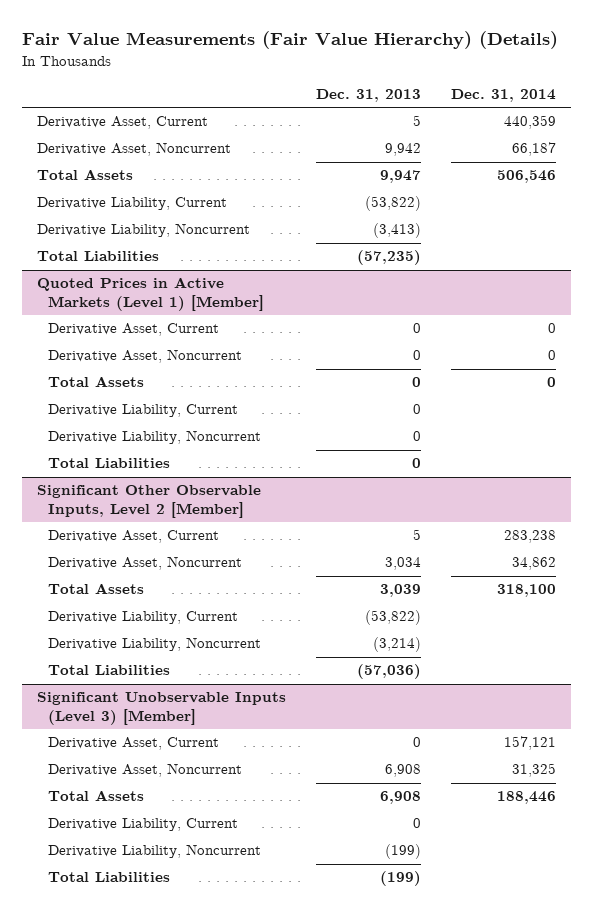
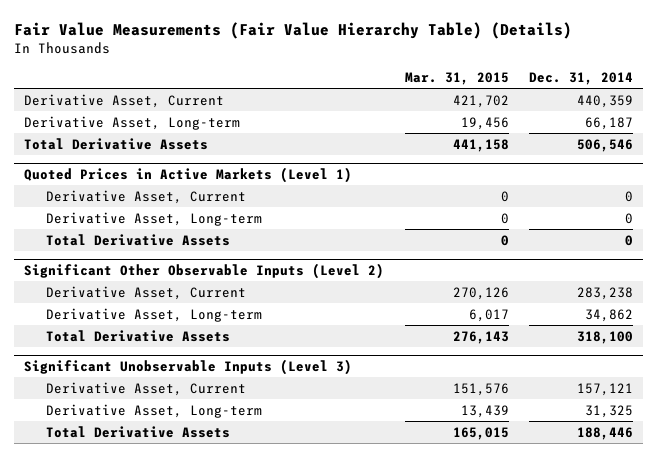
[21,31,558,50] Fair Value Measurements (Fair Value Hierarchy) (Details) -> [14,21,573,39] Fair Value Measurements (Fair Value Hierarchy Table) (Details)
[316,89,422,103] Dec. 31, 2013 -> none
none -> [404,71,509,85] Mar. 31, 2015
[36,197,227,211] Derivative Liability, Current -> none
[36,223,250,238] Derivative Liability, Noncurrent -> none
[36,251,159,262] Total Liabilities -> none
[36,142,231,157] Derivative Asset, Noncurrent -> [24,115,241,130] Derivative Asset, Long-term
[36,169,133,181] Total Assets -> [24,137,209,150] Total Derivative Assets
[36,277,265,312] Quoted Prices in Active Markets (Level 1) [Member] -> [24,166,353,183] Quoted Prices in Active Markets (Level 1)
[48,404,239,418] Derivative Liability, Current -> none
[48,430,262,445] Derivative Liability, Noncurrent -> none
[48,458,171,469] Total Liabilities -> none
[48,349,243,364] Derivative Asset, Noncurrent -> [45,211,262,226] Derivative Asset, Long-term
[48,376,145,388] Total Assets -> [45,233,230,246] Total Derivative Assets
[36,485,261,519] Significant Other Observable Inputs, Level 2 [Member] -> [24,262,385,279] Significant Other Observable Inputs (Level 2)
[48,611,239,625] Derivative Liability, Current -> none
[48,637,262,652] Derivative Liability, Noncurrent -> none
[48,665,171,676] Total Liabilities -> none
[48,556,243,571] Derivative Asset, Noncurrent -> [45,307,262,322] Derivative Asset, Long-term
[48,583,145,595] Total Assets -> [45,329,230,342] Total Derivative Assets
[36,692,286,726] Significant Unobservable Inputs (Level 3) [Member] -> [24,358,353,375] Significant Unobservable Inputs (Level 3)
[48,818,239,832] Derivative Liability, Current -> none
[48,844,262,859] Derivative Liability, Noncurrent -> none
[48,872,171,883] Total Liabilities -> none
[48,763,243,778] Derivative Asset, Noncurrent -> [45,403,262,418] Derivative Asset, Long-term
[48,790,145,802] Total Assets -> [45,425,230,438] Total Derivative Assets

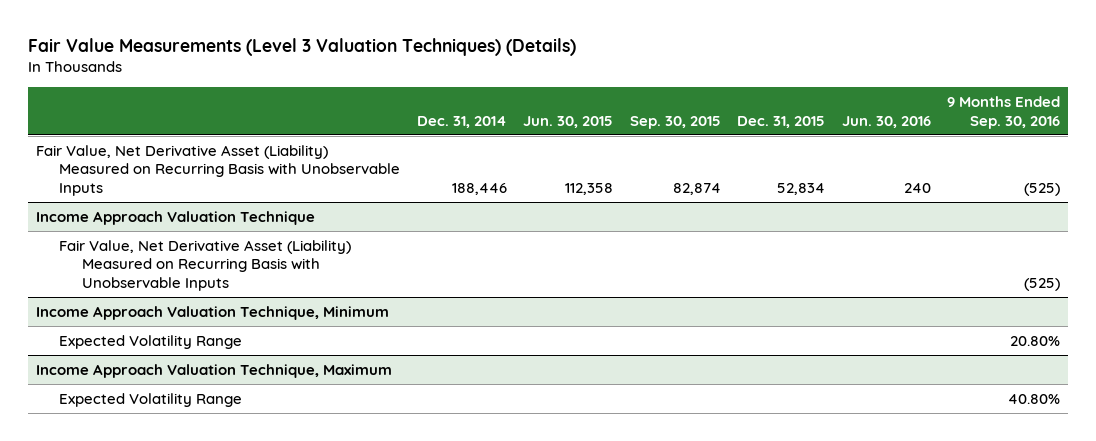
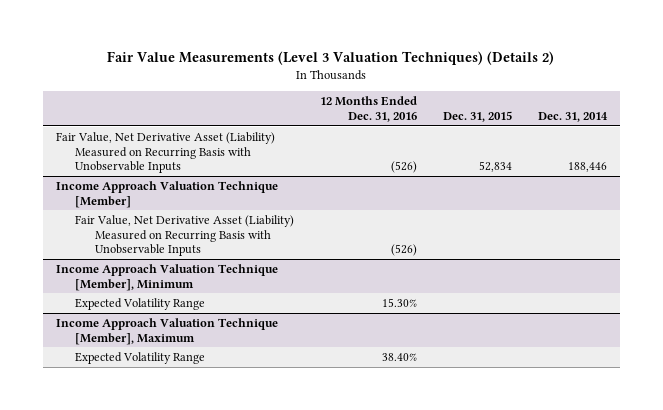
[27,37,576,56] Fair Value Measurements (Level 3 Valuation Techniques) (Details) -> [107,51,555,66] Fair Value Measurements (Level 3 Valuation Techniques) (Details 2)
[523,115,614,128] Jun. 30, 2015 -> none
[629,115,721,129] Sep. 30, 2015 -> none
[841,115,931,128] Jun. 30, 2016 -> none
[946,96,1060,129] 9 Months Ended Sep. 30, 2016 -> none
none -> [320,96,418,122] 12 Months Ended Dec. 31, 2016
[36,210,316,225] Income Approach Valuation Technique -> [55,180,278,208] Income Approach Valuation Technique [Member]
[36,305,390,320] Income Approach Valuation Technique, Minimum -> [55,263,278,291] Income Approach Valuation Technique [Member], Minimum
[36,363,393,378] Income Approach Valuation Technique, Maximum -> [55,317,278,345] Income Approach Valuation Technique [Member], Maximum

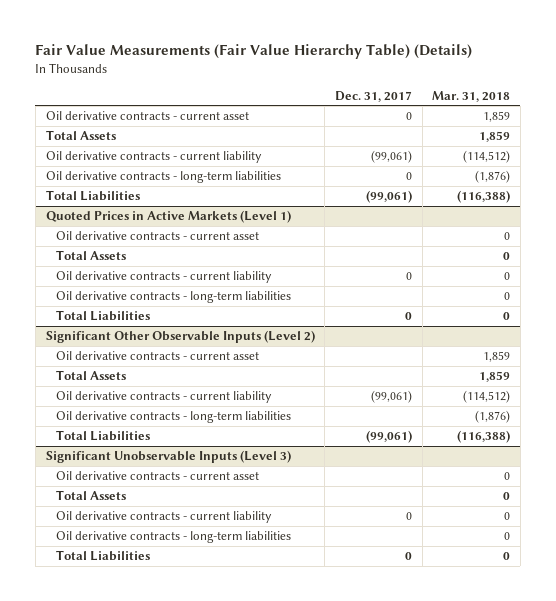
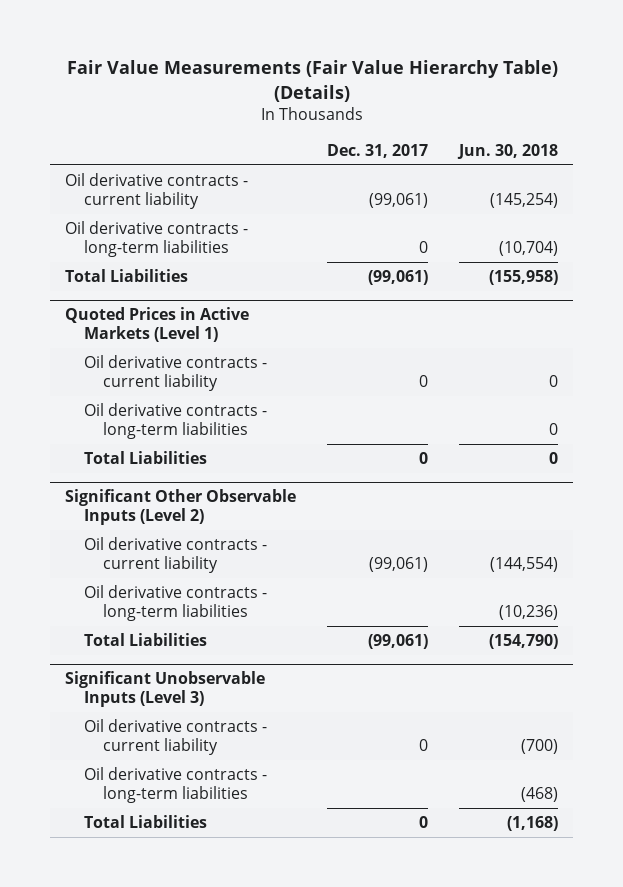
[432,90,511,102] Mar. 31, 2018 -> none
none -> [456,143,558,159] Jun. 30, 2018
[45,111,249,121] Oil derivative contracts - current asset -> none
[45,130,116,141] Total Assets -> none
[56,231,260,241] Oil derivative contracts - current asset -> none
[56,250,127,261] Total Assets -> none
[56,351,260,361] Oil derivative contracts - current asset -> none
[56,370,127,381] Total Assets -> none
[56,471,260,481] Oil derivative contracts - current asset -> none
[56,490,127,501] Total Assets -> none

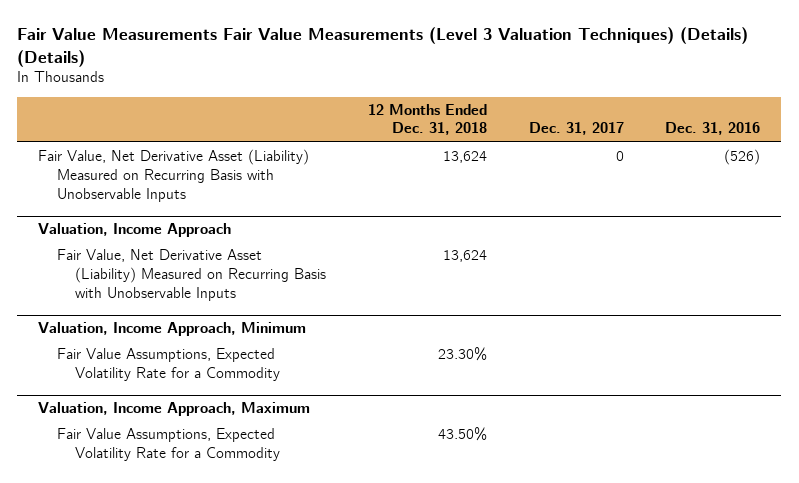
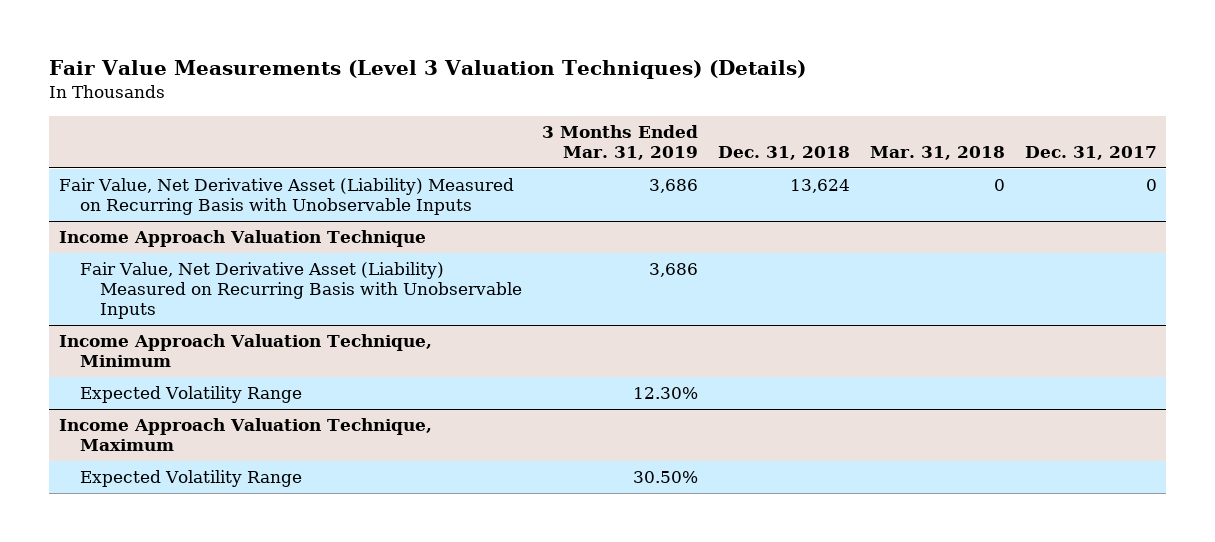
[17,27,749,67] Fair Value Measurements Fair Value Measurements (Level 3 Valuation Techniques) (Details) (Details) -> [49,60,807,80] Fair Value Measurements (Level 3 Valuation Techniques) (Details)
[367,103,487,136] 12 Months Ended Dec. 31, 2018 -> none
[665,122,761,136] Dec. 31, 2016 -> none
none -> [542,124,699,160] 3 Months Ended Mar. 31, 2019
none -> [717,145,850,160] Dec. 31, 2018
none -> [869,145,1005,160] Mar. 31, 2018
[38,223,232,238] Valuation, Income Approach -> [58,230,426,248] Income Approach Valuation Technique
[38,322,307,337] Valuation, Income Approach, Minimum -> [58,334,432,368] Income Approach Valuation Technique, Minimum
[56,348,281,381] Fair Value Assumptions, Expected Volatility Rate for a Commodity -> [79,386,302,404] Expected Volatility Range
[38,402,311,417] Valuation, Income Approach, Maximum -> [58,418,432,452] Income Approach Valuation Technique, Maximum
[56,428,281,461] Fair Value Assumptions, Expected Volatility Rate for a Commodity -> [79,470,302,488] Expected Volatility Range

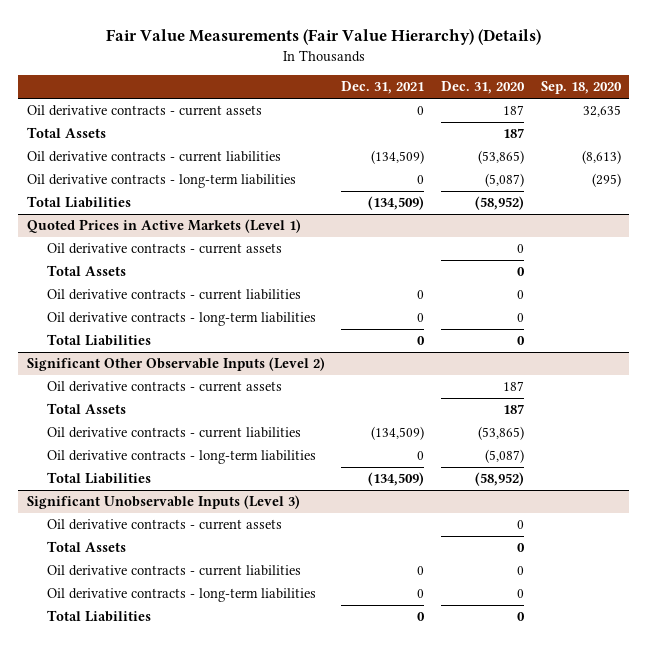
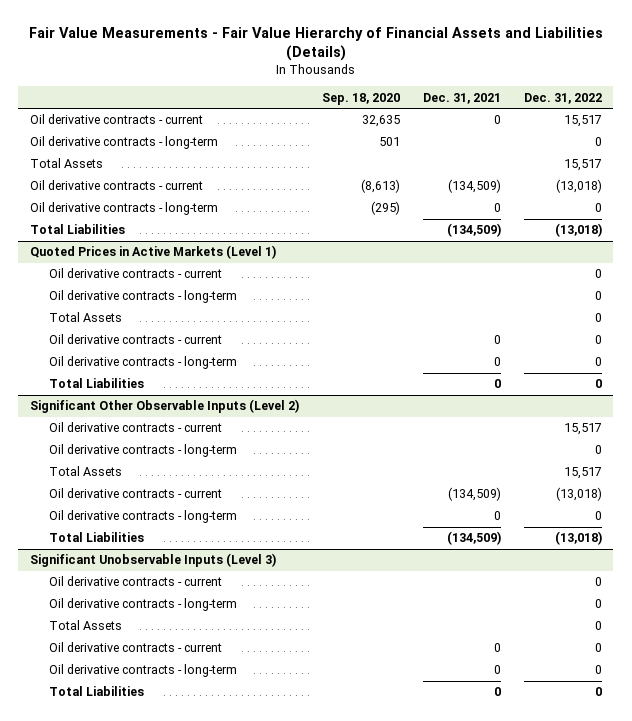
[105,28,541,45] Fair Value Measurements (Fair Value Hierarchy) (Details) -> [28,26,603,62] Fair Value Measurements - Fair Value Hierarchy of Financial Assets and Liabilities (Details)
[440,81,525,95] Dec. 31, 2020 -> none
none -> [523,92,602,104] Dec. 31, 2022
[26,105,262,117] Oil derivative contracts - current assets -> [29,114,203,125] Oil derivative contracts - current
none -> [29,136,218,150] Oil derivative contracts - long-term
[26,151,281,163] Oil derivative contracts - current liabilities -> [29,180,203,191] Oil derivative contracts - current
[26,174,296,189] Oil derivative contracts - long-term liabilities -> [29,202,218,216] Oil derivative contracts - long-term
[47,243,283,255] Oil derivative contracts - current assets -> [48,268,222,279] Oil derivative contracts - current
none -> [48,290,237,304] Oil derivative contracts - long-term
[47,289,302,301] Oil derivative contracts - current liabilities -> [48,334,222,345] Oil derivative contracts - current
[47,312,317,327] Oil derivative contracts - long-term liabilities -> [48,356,237,370] Oil derivative contracts - long-term
[47,381,283,393] Oil derivative contracts - current assets -> [48,422,222,433] Oil derivative contracts - current
none -> [48,444,237,458] Oil derivative contracts - long-term
[47,427,302,439] Oil derivative contracts - current liabilities -> [48,488,222,499] Oil derivative contracts - current
[47,450,317,465] Oil derivative contracts - long-term liabilities -> [48,510,237,524] Oil derivative contracts - long-term
[47,519,283,531] Oil derivative contracts - current assets -> [48,576,222,587] Oil derivative contracts - current
none -> [48,598,237,612] Oil derivative contracts - long-term
[47,565,302,577] Oil derivative contracts - current liabilities -> [48,642,222,653] Oil derivative contracts - current
[47,588,317,603] Oil derivative contracts - long-term liabilities -> [48,664,237,678] Oil derivative contracts - long-term

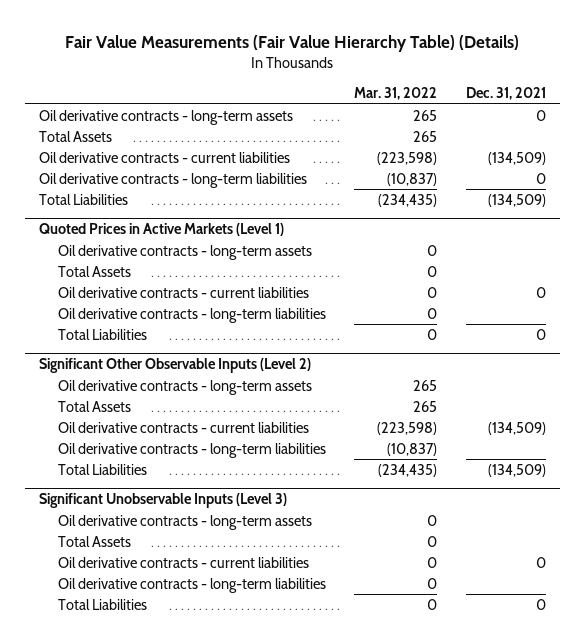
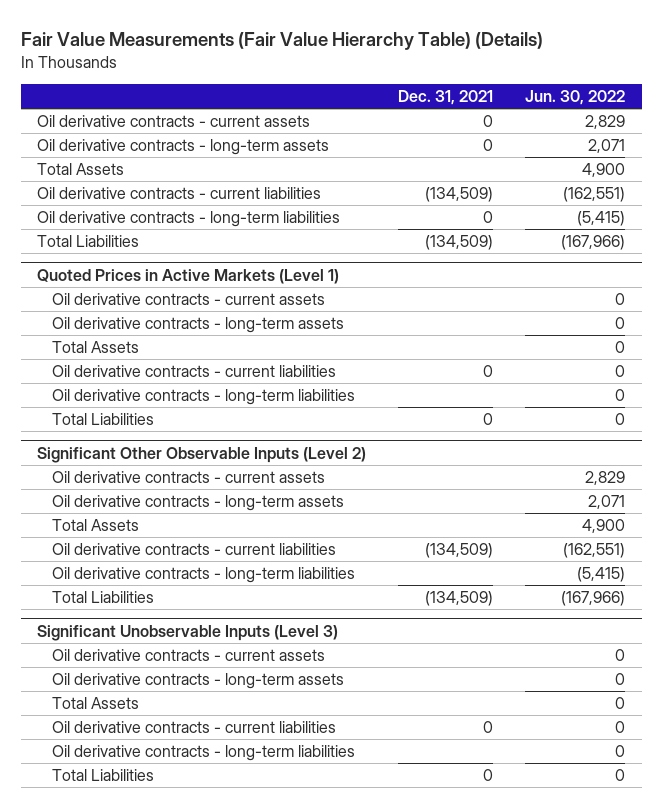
[354,87,438,101] Mar. 31, 2022 -> none
none -> [525,90,626,106] Jun. 30, 2022
none -> [37,114,311,127] Oil derivative contracts - current assets
none -> [52,292,326,305] Oil derivative contracts - current assets
none -> [52,470,326,483] Oil derivative contracts - current assets
none -> [52,648,326,661] Oil derivative contracts - current assets

